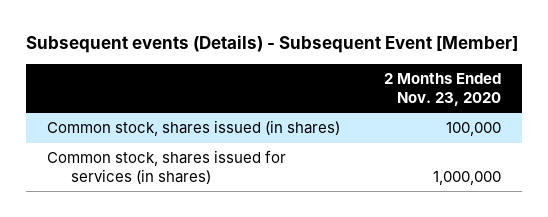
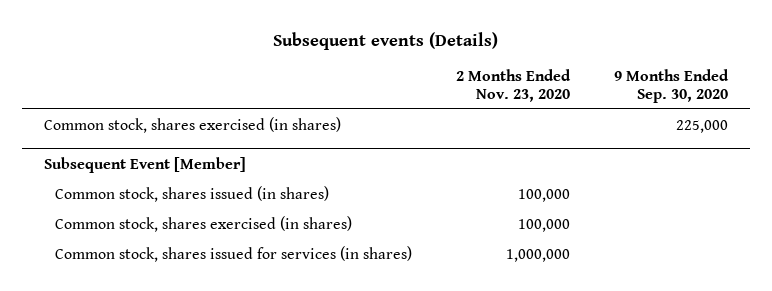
[25,34,518,53] Subsequent events (Details) - Subsequent Event [Member] -> [273,31,499,50] Subsequent events (Details)
none -> [614,68,730,103] 9 Months Ended Sep. 30, 2020
none -> [44,116,342,133] Common stock, shares exercised (in shares)
none -> [44,156,247,173] Subsequent Event [Member]
none -> [55,215,353,232] Common stock, shares exercised (in shares)

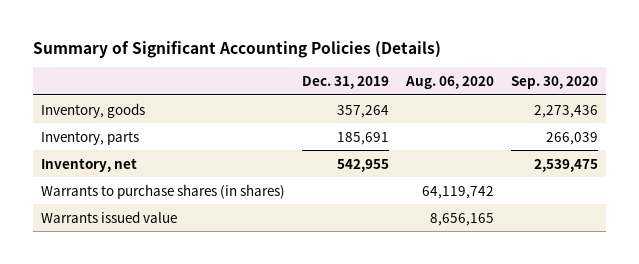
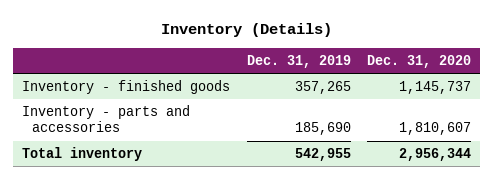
[32,40,441,58] Summary of Significant Accounting Policies (Details) -> [160,23,332,38] Inventory (Details)
[404,75,494,89] Aug. 06, 2020 -> none
[510,75,598,89] Sep. 30, 2020 -> none
none -> [367,55,472,69] Dec. 31, 2020
[41,183,286,199] Warrants to purchase shares (in shares) -> none
[41,210,178,223] Warrants issued value -> none
[41,102,146,118] Inventory, goods -> [21,80,230,95] Inventory - finished goods
[337,104,390,118] 357,264 -> [294,81,351,95] 357,265
[41,130,140,145] Inventory, parts -> [21,105,190,133] Inventory - parts and accessories
[337,131,390,145] 185,691 -> [294,122,351,136] 185,690
[41,157,138,172] Inventory, net -> [21,147,142,162] Total inventory

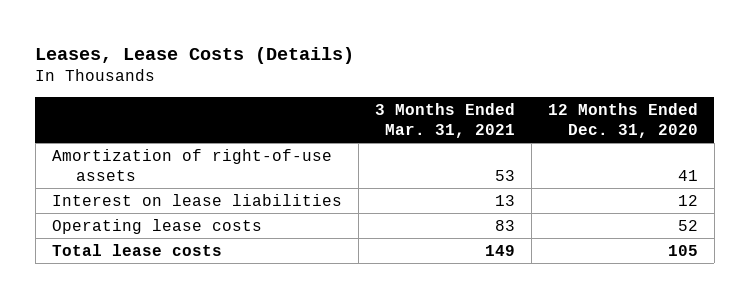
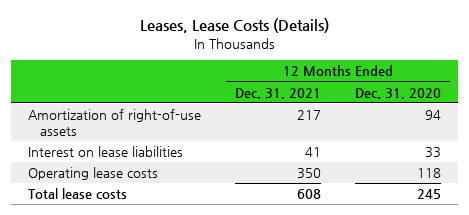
[374,102,515,138] 3 Months Ended Mar. 31, 2021 -> none
none -> [235,87,322,99] Dec. 31, 2021
[677,169,698,181] 41 -> [425,110,442,121] 94
[677,194,698,206] 12 -> [425,147,442,159] 33
[677,219,698,231] 52 -> [417,168,442,179] 118
[667,244,698,256] 105 -> [417,189,442,200] 245

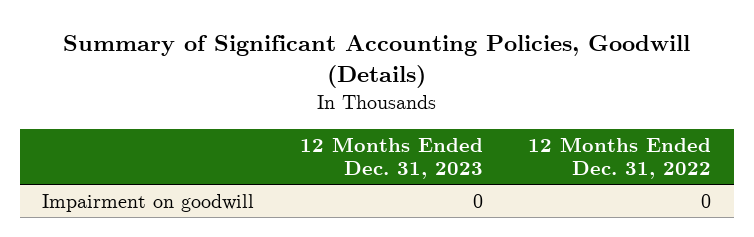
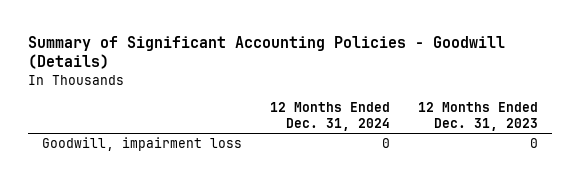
[62,34,690,88] Summary of Significant Accounting Policies, Goodwill (Details) -> [27,35,505,70] Summary of Significant Accounting Policies - Goodwill (Details)
[528,136,712,180] 12 Months Ended Dec. 31, 2022 -> none
none -> [269,101,390,132] 12 Months Ended Dec. 31, 2024
[42,194,255,213] Impairment on goodwill -> [41,137,242,152] Goodwill, impairment loss

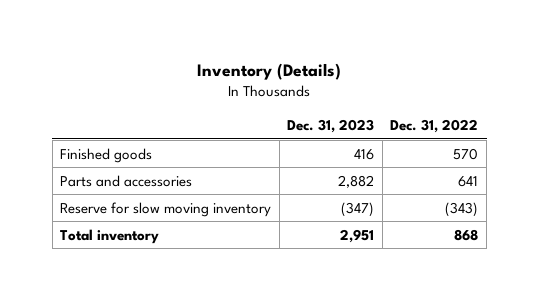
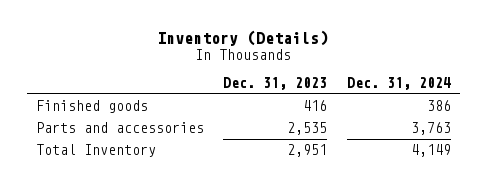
[390,118,479,133] Dec. 31, 2022 -> none
none -> [346,76,451,90] Dec. 31, 2024
[60,201,272,217] Reserve for slow moving inventory -> none
[338,174,375,188] 2,882 -> [287,122,328,136] 2,535
[60,228,160,244] Total inventory -> [36,144,157,158] Total Inventory

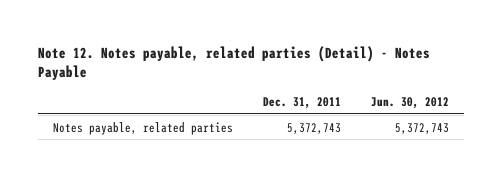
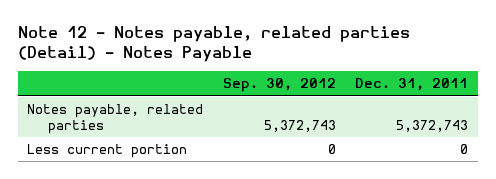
[38,45,431,80] Note 12. Notes payable, related parties (Detail) - Notes Payable -> [17,26,410,63] Note 12 - Notes payable, related parties (Detail) - Notes Payable
[370,96,449,109] Jun. 30, 2012 -> none
none -> [222,78,336,93] Sep. 30, 2012
none -> [27,144,188,159] Less current portion

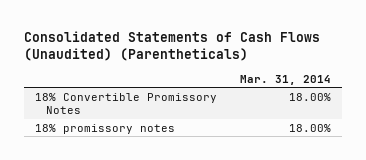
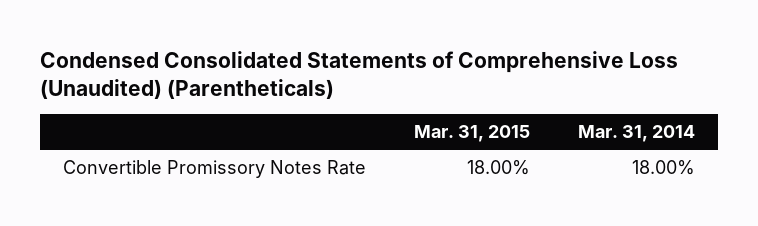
[24,30,321,61] Consolidated Statements of Cash Flows (Unaudited) (Parentheticals) -> [39,50,678,99] Condensed Consolidated Statements of Comprehensive Loss (Unaudited) (Parentheticals)
none -> [414,125,531,143] Mar. 31, 2015
[35,123,176,134] 18% promissory notes -> none
[35,92,218,115] 18% Convertible Promissory Notes -> [63,160,367,179] Convertible Promissory Notes Rate

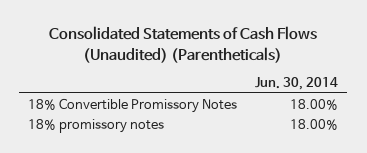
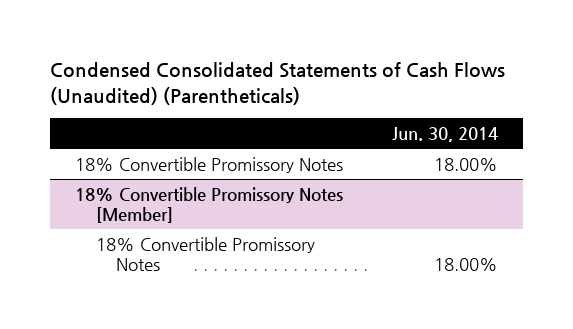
[49,26,318,63] Consolidated Statements of Cash Flows (Unaudited) (Parentheticals) -> [50,61,506,105] Condensed Consolidated Statements of Cash Flows (Unaudited) (Parentheticals)
none -> [74,186,343,223] 18% Convertible Promissory Notes [Member]
[28,118,165,133] 18% promissory notes -> [95,236,315,271] 18% Convertible Promissory Notes

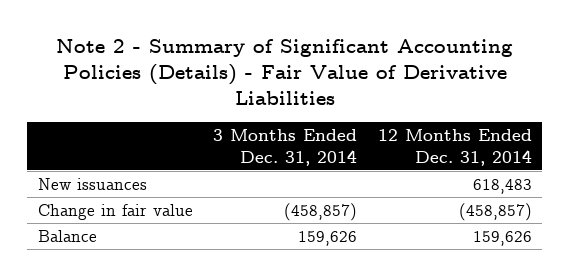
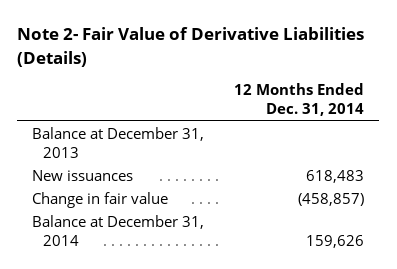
[55,39,513,106] Note 2 - Summary of Significant Accounting Policies (Details) - Fair Value of Derivative Liabilities -> [17,27,365,67] Note 2- Fair Value of Derivative Liabilities (Details)
[213,128,358,166] 3 Months Ended Dec. 31, 2014 -> none
none -> [32,126,205,158] Balance at December 31, 2013
[37,229,97,242] Balance -> [32,214,205,246] Balance at December 31, 2014

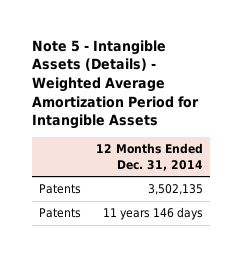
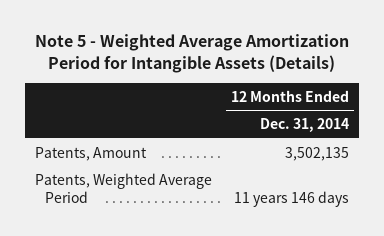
[32,39,200,130] Note 5 - Intangible Assets (Details) - Weighted Average Amortization Period for Intangible Assets -> [34,34,349,73] Note 5 - Weighted Average Amortization Period for Intangible Assets (Details)
[39,184,82,195] Patents -> [34,146,147,161] Patents, Amount
[39,208,82,219] Patents -> [34,172,212,203] Patents, Weighted Average Period

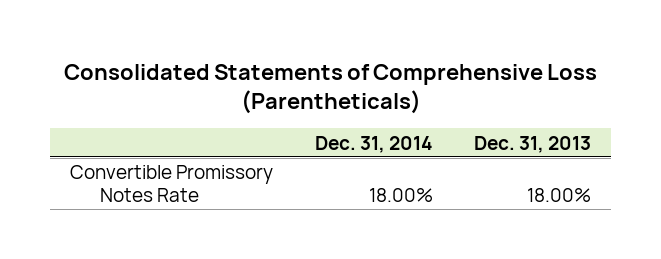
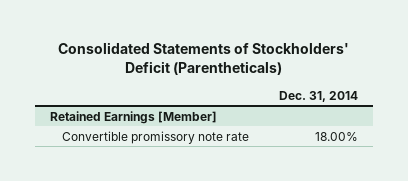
[63,63,597,115] Consolidated Statements of Comprehensive Loss (Parentheticals) -> [57,41,349,75] Consolidated Statements of Stockholders' Deficit (Parentheticals)
[473,135,591,153] Dec. 31, 2013 -> none
none -> [50,110,218,124] Retained Earnings [Member]
[70,165,274,202] Convertible Promissory Notes Rate -> [61,130,249,144] Convertible promissory note rate

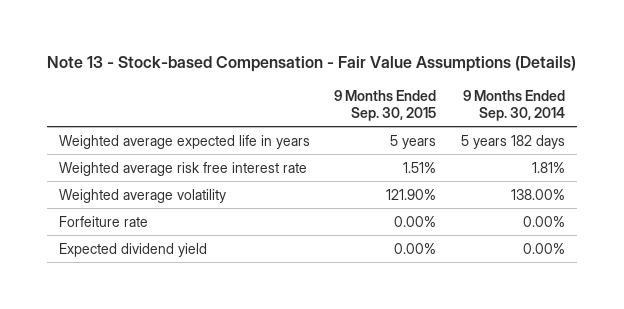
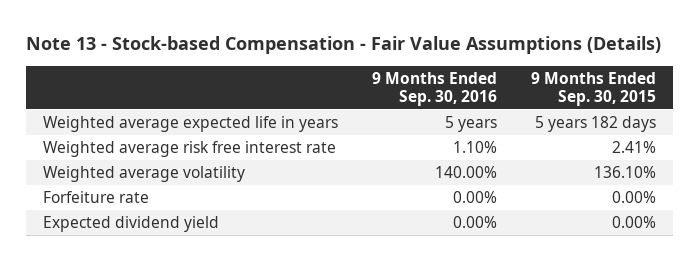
[462,89,565,121] 9 Months Ended Sep. 30, 2014 -> none
none -> [372,71,498,107] 9 Months Ended Sep. 30, 2016
[390,134,437,149] 5 years -> [534,116,656,133] 5 years 182 days
[403,161,437,173] 1.51% -> [611,141,656,154] 2.41%
[386,188,437,200] 121.90% -> [593,166,656,179] 136.10%

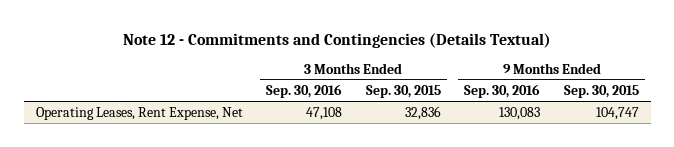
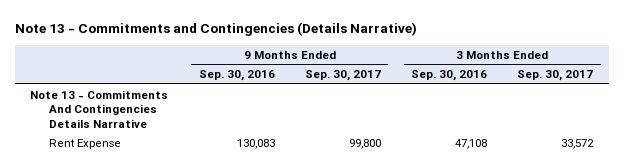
[123,32,552,48] Note 12 - Commitments and Contingencies (Details Textual) -> [15,22,418,37] Note 13 - Commitments and Contingencies (Details Narrative)
[365,85,441,99] Sep. 30, 2015 -> none
[563,85,639,99] Sep. 30, 2015 -> none
none -> [304,70,381,82] Sep. 30, 2017
none -> [517,70,594,82] Sep. 30, 2017
none -> [30,89,169,128] Note 13 - Commitments And Contingencies Details Narrative
[35,107,243,121] Operating Leases, Rent Expense, Net -> [48,138,121,149] Rent Expense

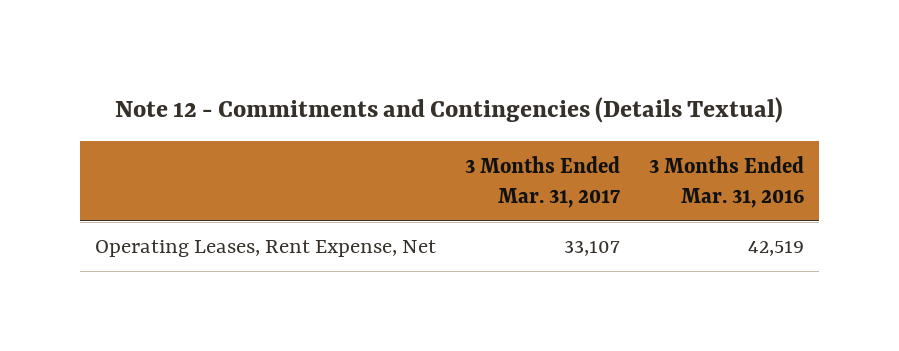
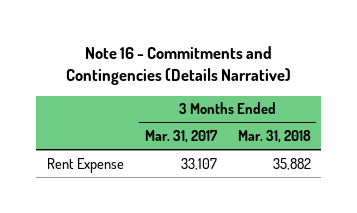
[115,97,784,124] Note 12 - Commitments and Contingencies (Details Textual) -> [65,45,291,86] Note 16 - Commitments and Contingencies (Details Narrative)
[649,155,805,209] 3 Months Ended Mar. 31, 2016 -> none
none -> [237,130,311,144] Mar. 31, 2018
[94,240,436,258] Operating Leases, Rent Expense, Net -> [46,157,124,173] Rent Expense

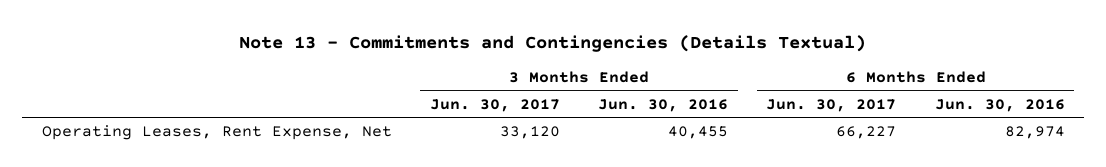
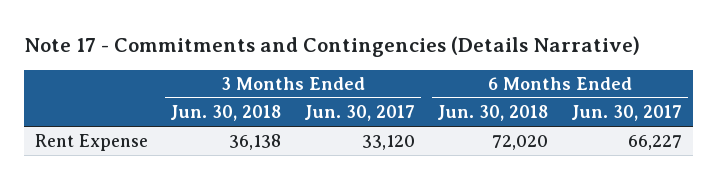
[239,34,867,52] Note 13 - Commitments and Contingencies (Details Textual) -> [23,35,640,57] Note 17 - Commitments and Contingencies (Details Narrative)
[598,98,729,112] Jun. 30, 2016 -> none
[934,98,1065,112] Jun. 30, 2016 -> none
none -> [170,105,282,122] Jun. 30, 2018
none -> [437,105,549,122] Jun. 30, 2018
[41,125,392,141] Operating Leases, Rent Expense, Net -> [34,134,148,152] Rent Expense

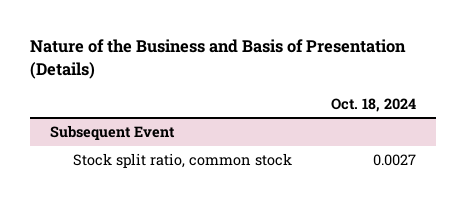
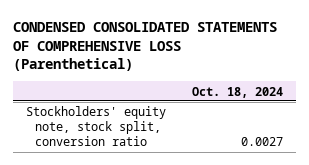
[29,39,406,79] Nature of the Business and Basis of Presentation (Details) -> [13,21,278,72] CONDENSED CONSOLIDATED STATEMENTS OF COMPREHENSIVE LOSS (Parenthetical)
[49,125,175,141] Subsequent Event -> none
[72,153,292,169] Stock split ratio, common stock -> [26,106,167,147] Stockholders' equity note, stock split, conversion ratio

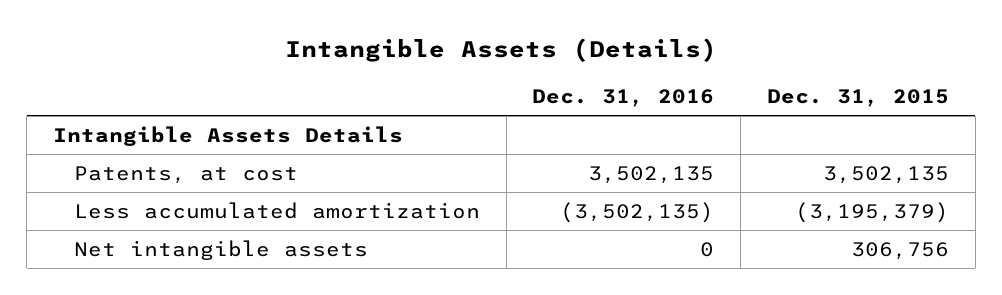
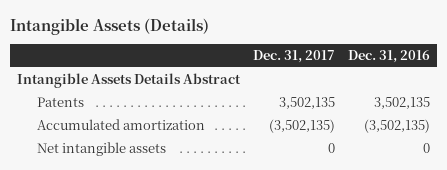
[766,88,949,107] Dec. 31, 2015 -> none
none -> [253,49,336,63] Dec. 31, 2017
[53,126,404,147] Intangible Assets Details -> [16,73,241,89] Intangible Assets Details Abstract
[73,166,298,185] Patents, at cost -> [36,97,84,108] Patents
[73,202,480,220] Less accumulated amortization -> [36,119,205,131] Accumulated amortization

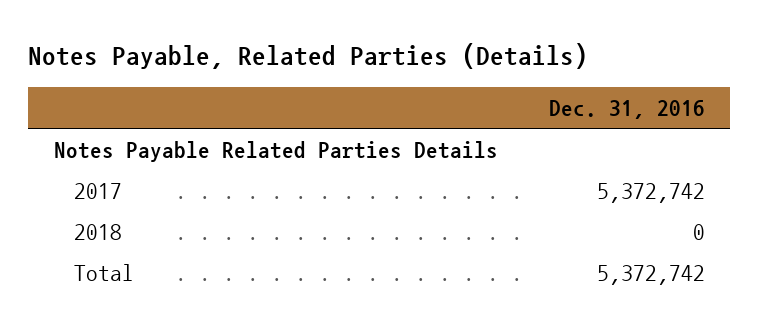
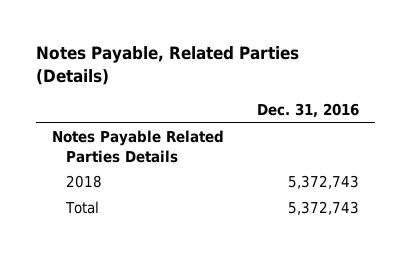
[74,182,123,199] 2017 -> none
[692,223,705,240] 0 -> [287,175,359,190] 5,372,743
[596,264,705,285] 5,372,742 -> [287,201,359,216] 5,372,743

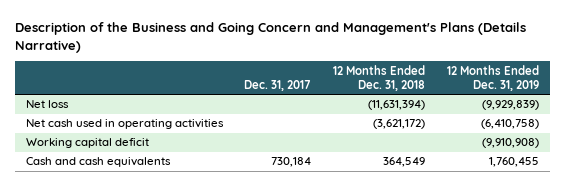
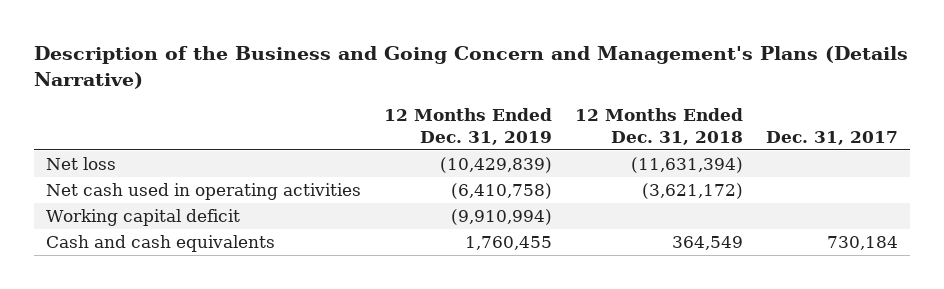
[481,100,539,111] (9,929,839) -> [439,156,552,173] (10,429,839)
[481,138,539,149] (9,910,908) -> [450,208,552,225] (9,910,994)

